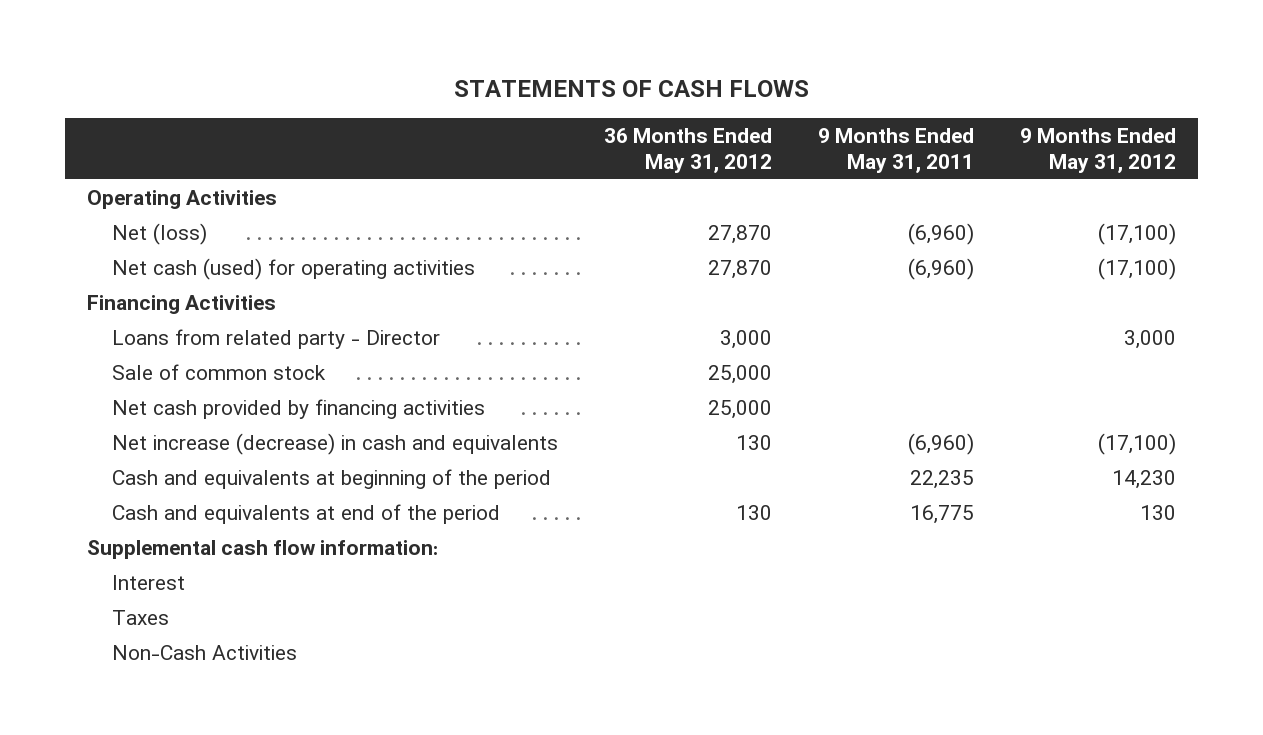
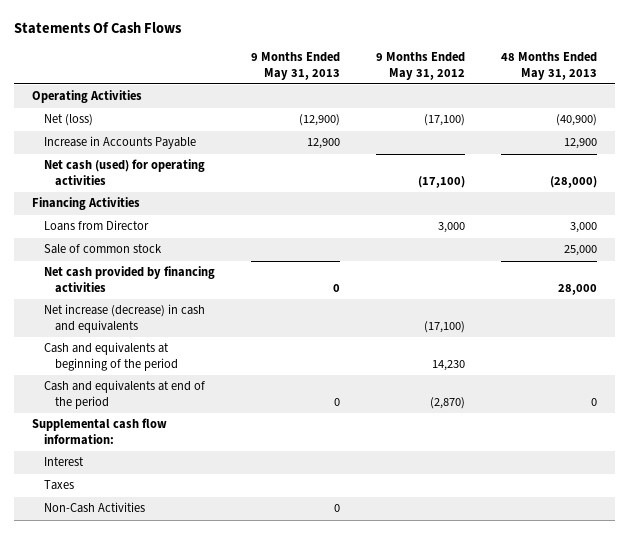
[453,80,809,98] STATEMENTS OF CASH FLOWS -> [14,22,183,35] Statements Of Cash Flows
[604,128,773,173] 36 Months Ended May 31, 2012 -> none
[817,128,974,173] 9 Months Ended May 31, 2011 -> none
none -> [250,52,340,80] 9 Months Ended May 31, 2013
none -> [500,52,597,80] 48 Months Ended May 31, 2013
none -> [43,136,196,150] Increase in Accounts Payable
[112,328,441,349] Loans from related party - Director -> [43,220,149,232] Loans from Director
[1139,504,1176,520] 130 -> [429,396,465,409] (2,870)

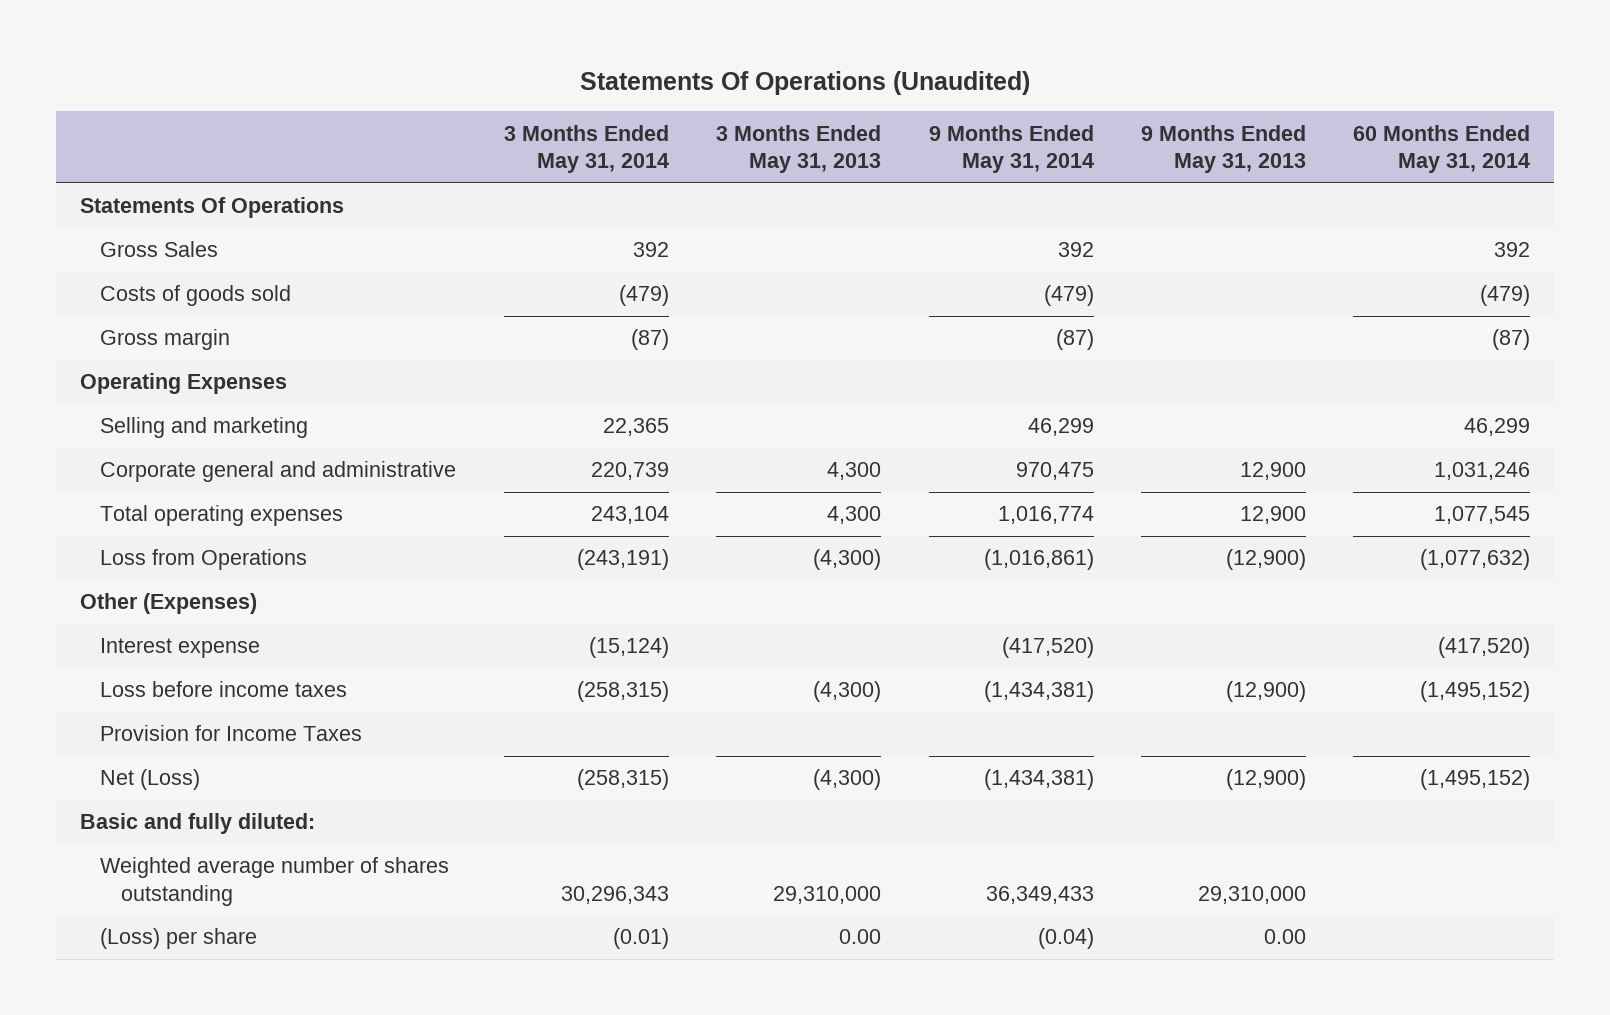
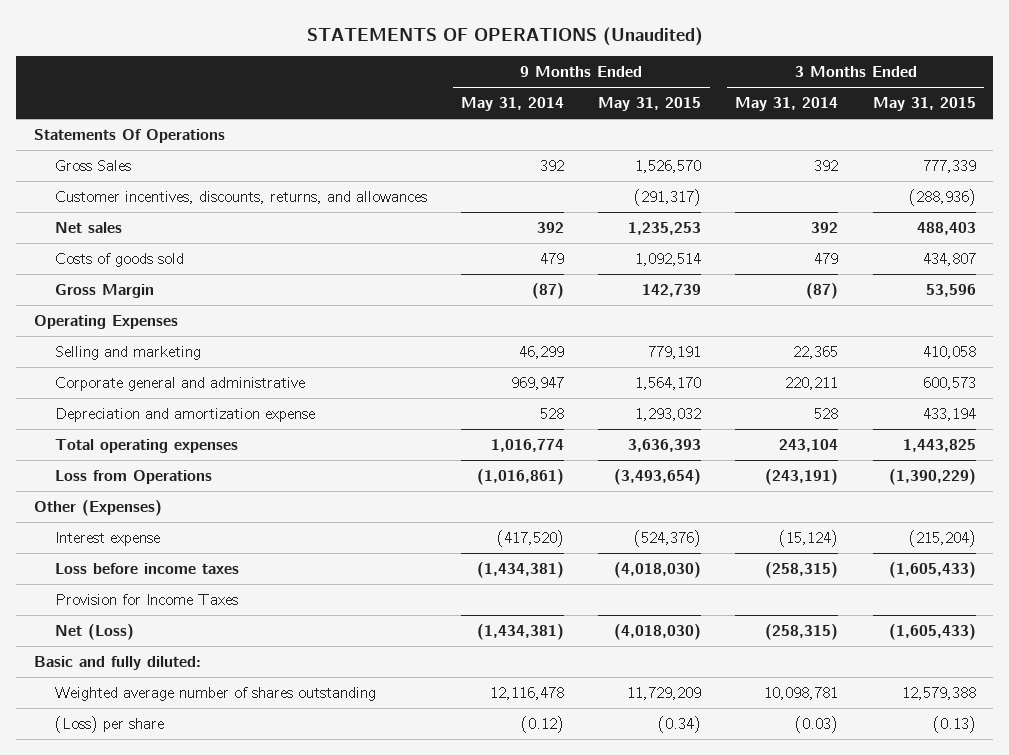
[580,70,1031,95] Statements Of Operations (Unaudited) -> [306,26,703,46] STATEMENTS OF OPERATIONS (Unaudited)
[716,124,882,174] 3 Months Ended May 31, 2013 -> none
[1141,124,1307,174] 9 Months Ended May 31, 2013 -> none
[1353,124,1531,174] 60 Months Ended May 31, 2014 -> none
none -> [598,97,702,112] May 31, 2015
none -> [872,97,976,112] May 31, 2015
none -> [55,190,428,204] Customer incentives, discounts, returns, and allowances
none -> [55,221,123,233] Net sales
[618,285,669,307] (479) -> [814,252,839,264] 479
[1043,285,1094,307] (479) -> [540,252,565,264] 479
[100,329,231,351] Gross margin -> [55,283,155,298] Gross Margin
[590,462,669,481] 220,739 -> [785,376,839,390] 220,211
[1015,462,1094,481] 970,475 -> [511,376,565,390] 969,947
none -> [55,407,316,422] Depreciation and amortization expense
[560,885,669,904] 30,296,343 -> [764,686,839,700] 10,098,781
[985,885,1094,904] 36,349,433 -> [490,686,565,700] 12,116,478
[612,928,669,950] (0.01) -> [795,715,839,733] (0.03)
[1037,928,1094,950] (0.04) -> [521,715,565,733] (0.12)

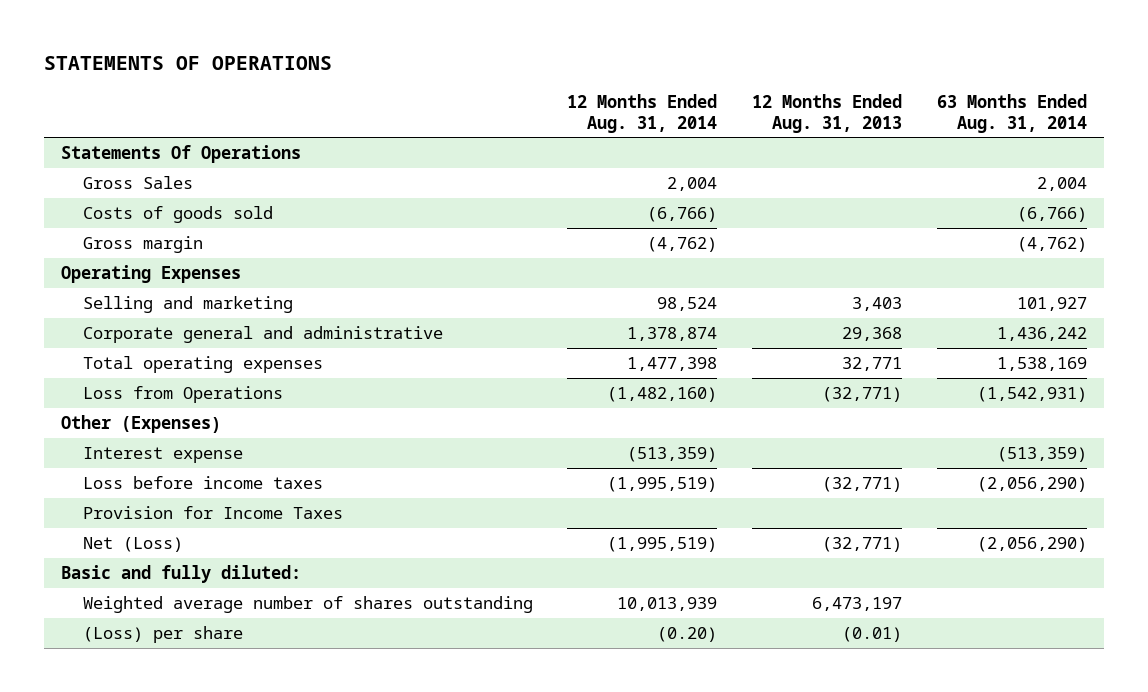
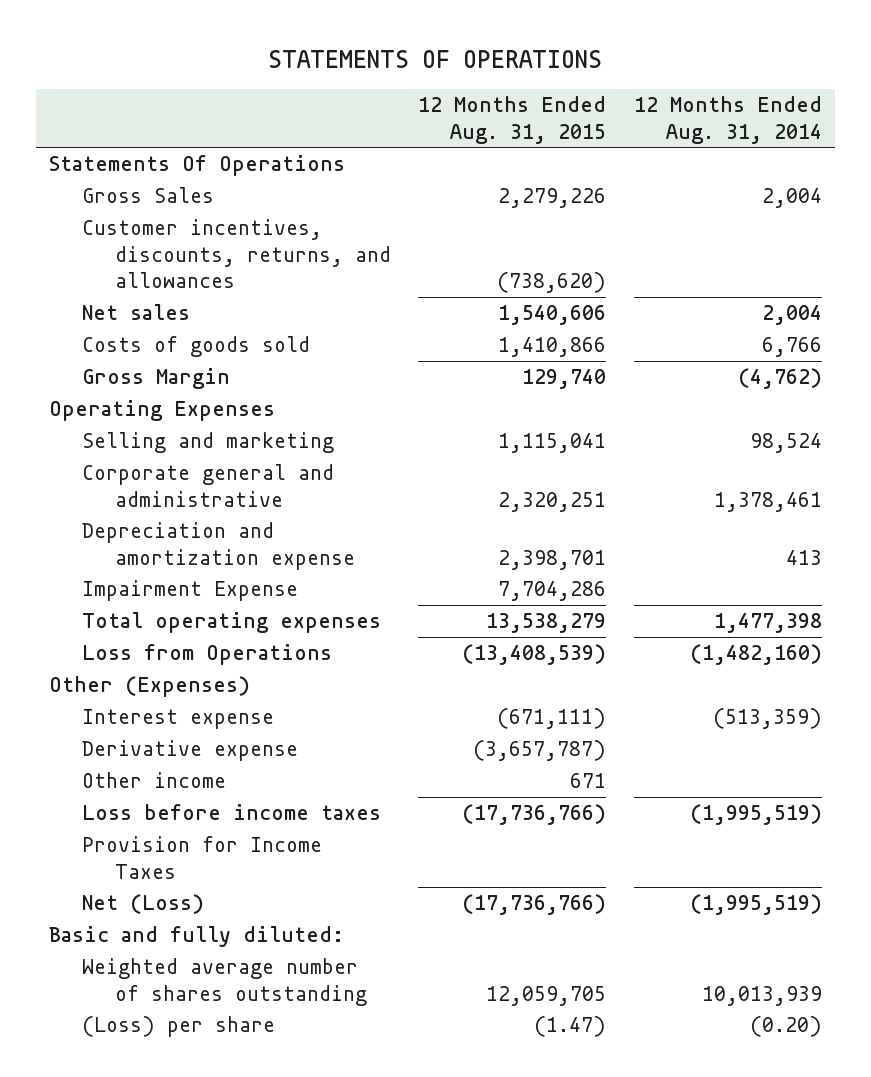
[751,94,902,133] 12 Months Ended Aug. 31, 2013 -> none
[936,94,1087,133] 63 Months Ended Aug. 31, 2014 -> none
none -> [418,96,607,144] 12 Months Ended Aug. 31, 2015
none -> [82,219,392,289] Customer incentives, discounts, returns, and allowances
none -> [82,304,191,321] Net sales
[647,206,718,222] (6,766) -> [761,337,822,358] 6,766
[82,235,203,253] Gross margin -> [82,368,231,390] Gross Margin
[627,326,718,341] 1,378,874 -> [713,491,822,512] 1,378,461
none -> [82,522,356,570] Depreciation and amortization expense
none -> [82,580,299,602] Impairment Expense
none -> [82,740,299,762] Derivative expense
none -> [82,772,227,789] Other income

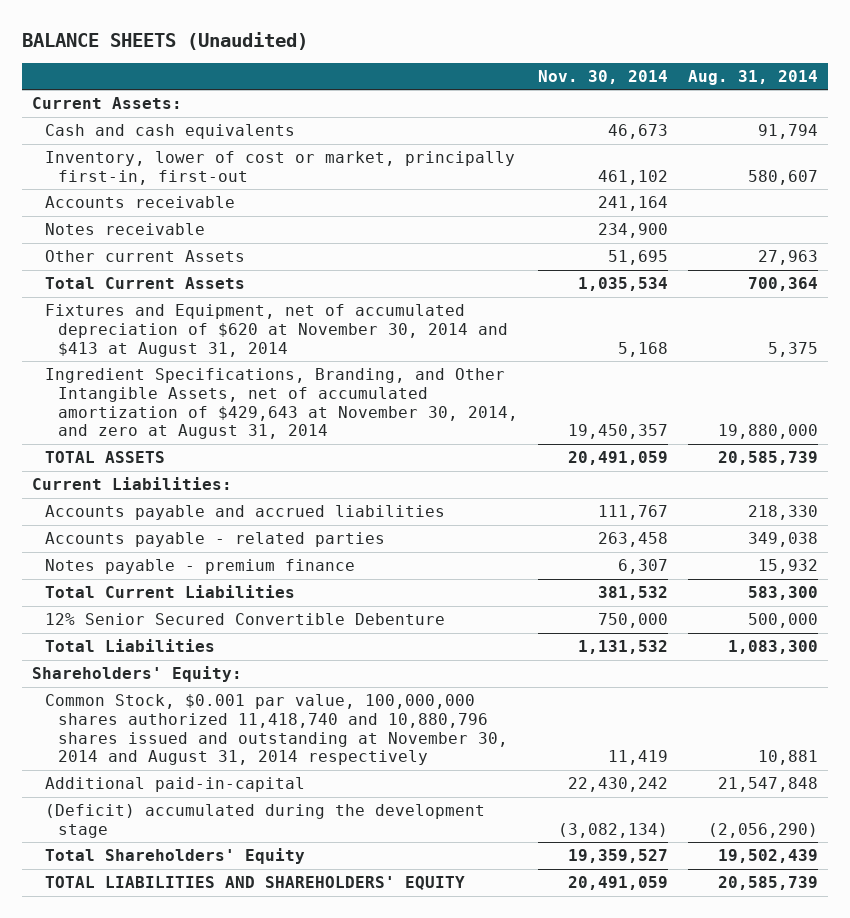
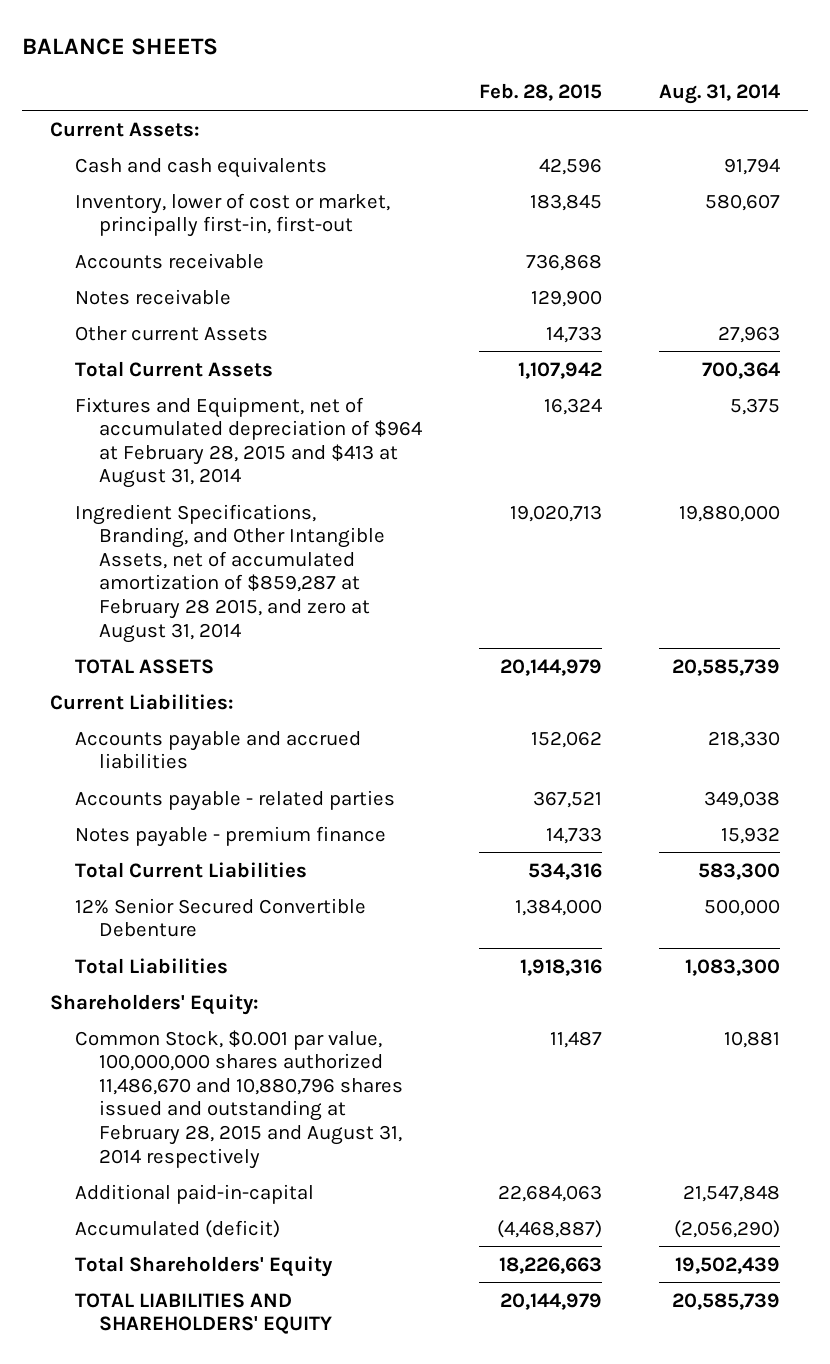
[22,31,309,50] BALANCE SHEETS (Unaudited) -> [22,37,219,55] BALANCE SHEETS
[537,69,668,84] Nov. 30, 2014 -> none
none -> [478,83,602,102] Feb. 28, 2015
[44,304,508,357] Fixtures and Equipment, net of accumulated depreciation of $620 at November 30, 2014 and $413 at August 31, 2014 -> [74,396,422,489] Fixtures and Equipment, net of accumulated depreciation of $964 at February 28, 2015 and $413 at August 31, 2014
[44,368,518,440] Ingredient Specifications, Branding, and Other Intangible Assets, net of accumulated amortization of $429,643 at November 30, 2014, and zero at August 31, 2014 -> [74,503,385,643] Ingredient Specifications, Branding, and Other Intangible Assets, net of accumulated amortization of $859,287 at February 28 2015, and zero at August 31, 2014
[44,694,508,766] Common Stock, $0.001 par value, 100,000,000 shares authorized 11,418,740 and 10,880,796 shares issued and outstanding at November 30, 2014 and August 31, 2014 respectively -> [74,1029,403,1169] Common Stock, $0.001 par value, 100,000,000 shares authorized 11,486,670 and 10,880,796 shares issued and outstanding at February 28, 2015 and August 31, 2014 respectively
[44,804,485,838] (Deficit) accumulated during the development stage -> [74,1219,280,1238] Accumulated (deficit)

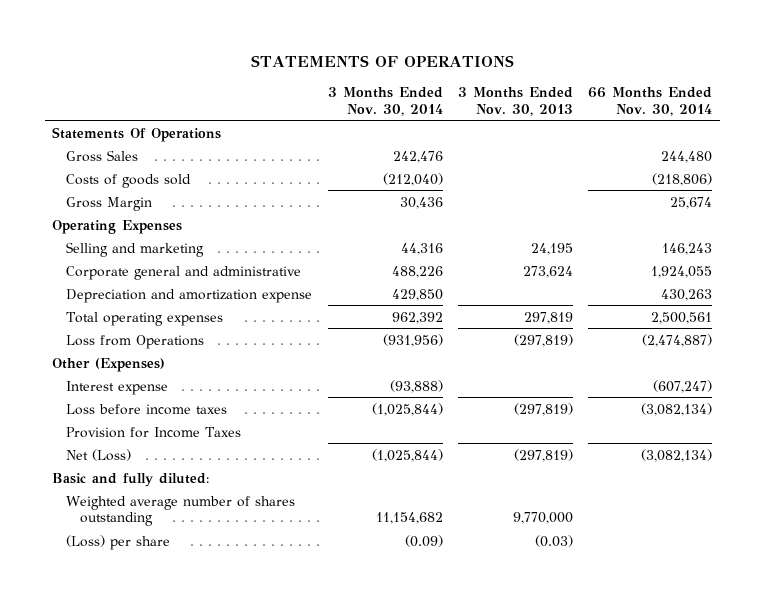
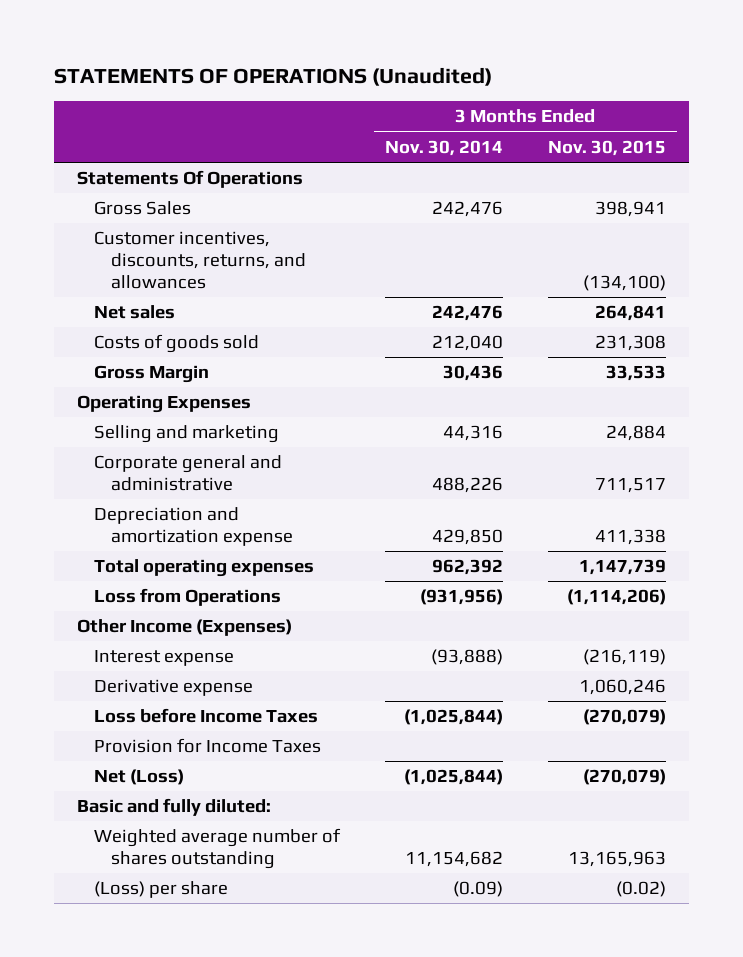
[251,54,515,67] STATEMENTS OF OPERATIONS -> [53,66,492,86] STATEMENTS OF OPERATIONS (Unaudited)
[457,87,573,116] 3 Months Ended Nov. 30, 2013 -> none
[588,87,713,116] 66 Months Ended Nov. 30, 2014 -> none
none -> [547,139,666,156] Nov. 30, 2015
none -> [93,231,306,290] Customer incentives, discounts, returns, and allowances
none -> [93,305,175,320] Net sales
[382,172,443,186] (212,040) -> [431,335,503,352] 212,040
[52,357,166,372] Other (Expenses) -> [76,619,292,637] Other Income (Expenses)
none -> [93,679,253,697] Derivative expense
[66,403,228,415] Loss before income taxes -> [93,708,318,724] Loss before Income Taxes

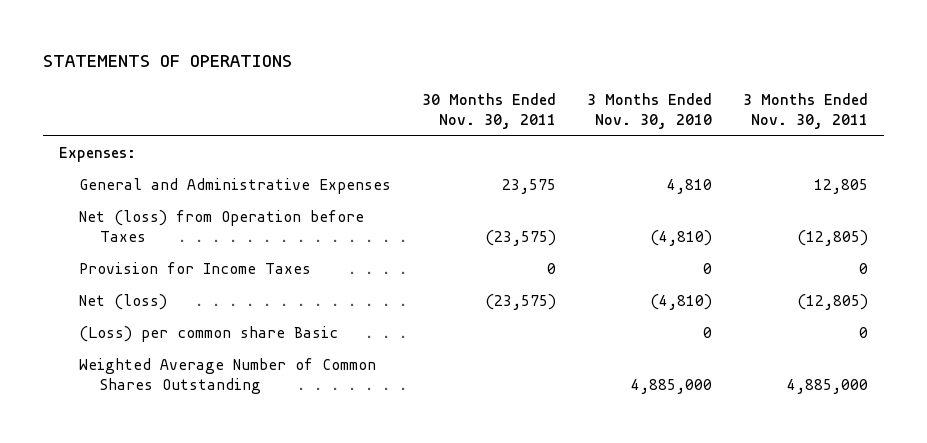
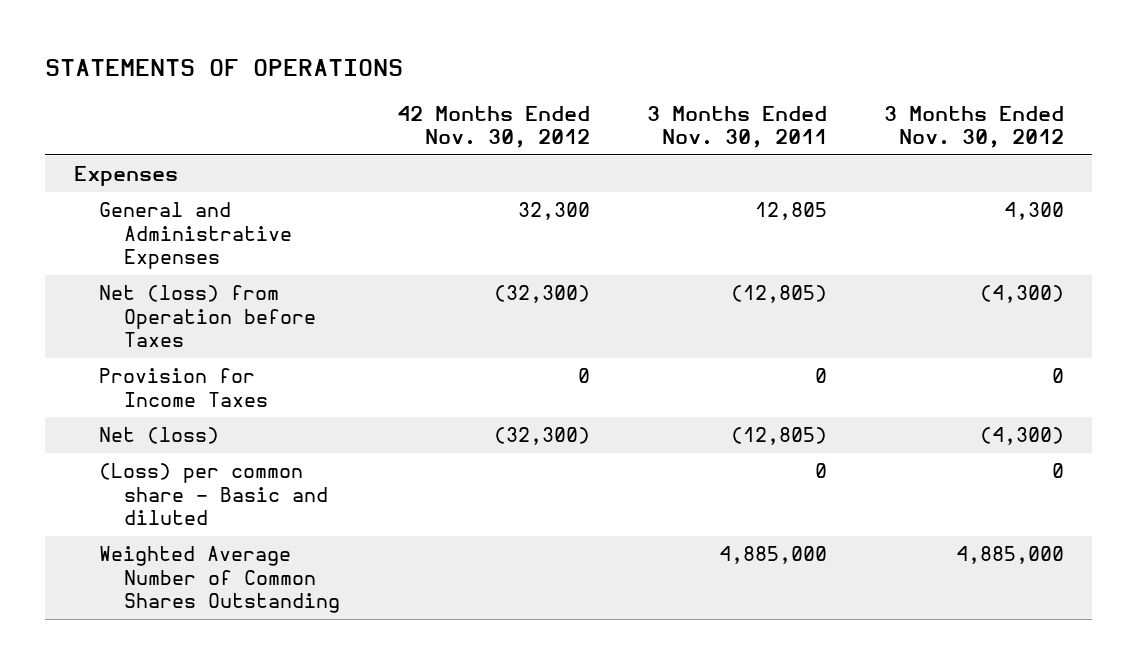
[422,92,557,129] 30 Months Ended Nov. 30, 2011 -> none
[587,92,713,129] 3 Months Ended Nov. 30, 2010 -> none
none -> [397,105,591,149] 42 Months Ended Nov. 30, 2012
none -> [883,105,1064,149] 3 Months Ended Nov. 30, 2012
[58,146,136,162] Expenses: -> [73,166,178,187] Expenses
[79,325,339,342] (Loss) per common share Basic -> [99,463,329,526] (Loss) per common share - Basic and diluted

